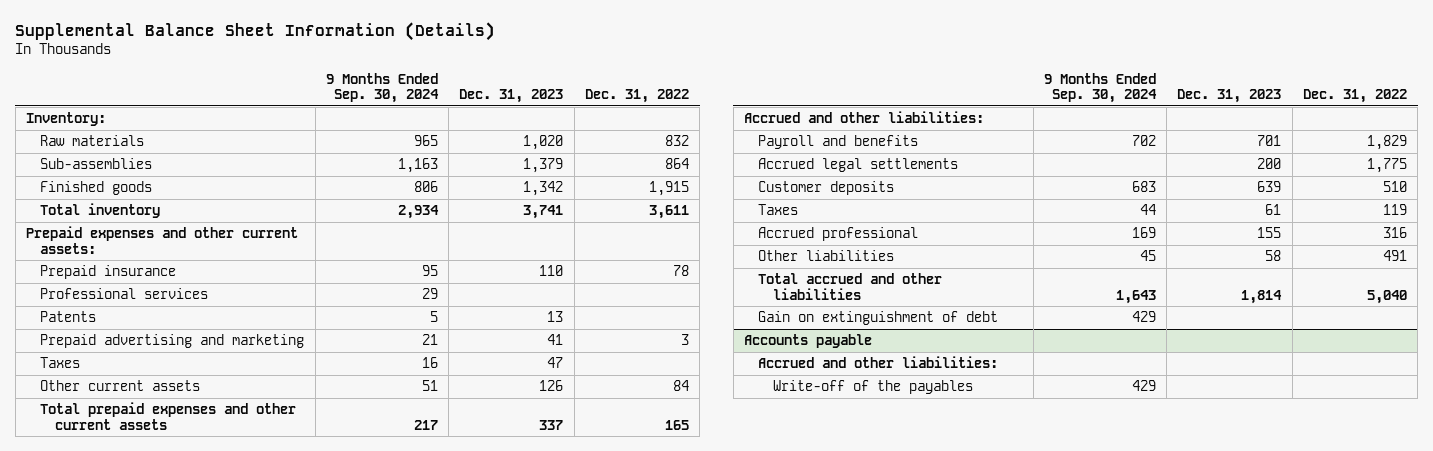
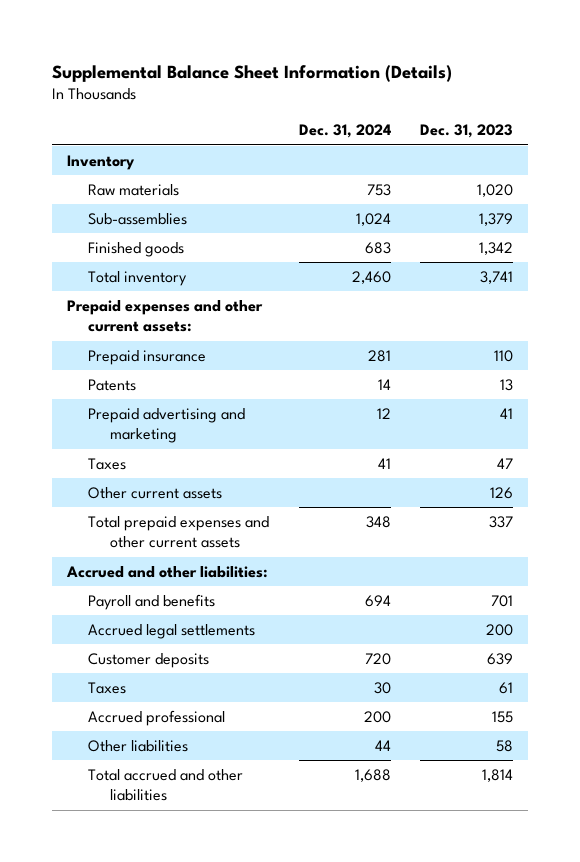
[325,72,439,104] 9 Months Ended Sep. 30, 2024 -> none
[584,89,689,104] Dec. 31, 2022 -> none
none -> [298,124,391,139] Dec. 31, 2024
[26,112,107,127] Inventory: -> [67,155,136,171] Inventory
[40,288,209,300] Professional services -> none
[758,311,999,326] Gain on extinguishment of debt -> none
[743,334,872,349] Accounts payable -> none
[758,356,999,369] Accrued and other liabilities: -> none
[772,380,973,395] Write-off of the payables -> none

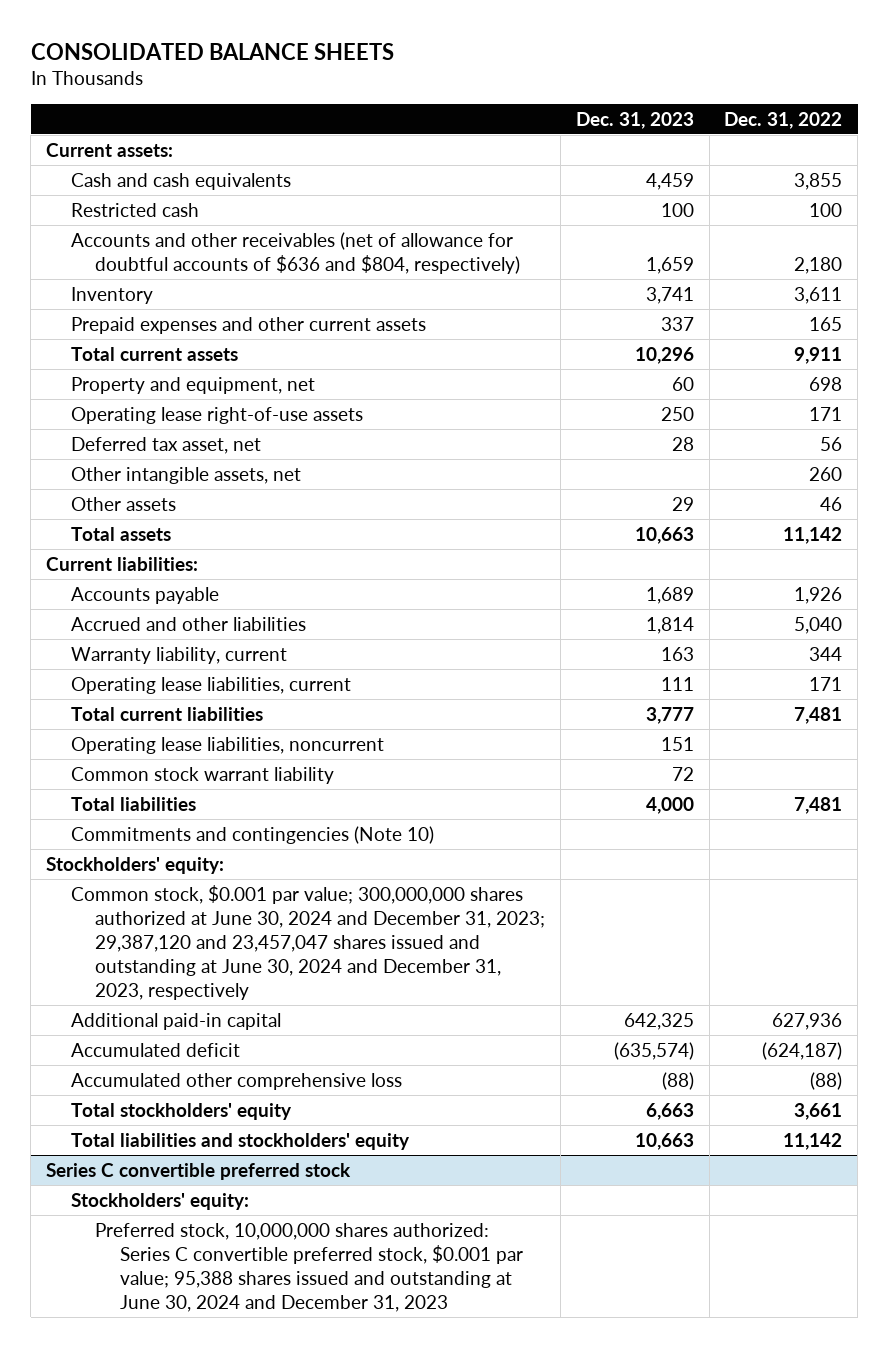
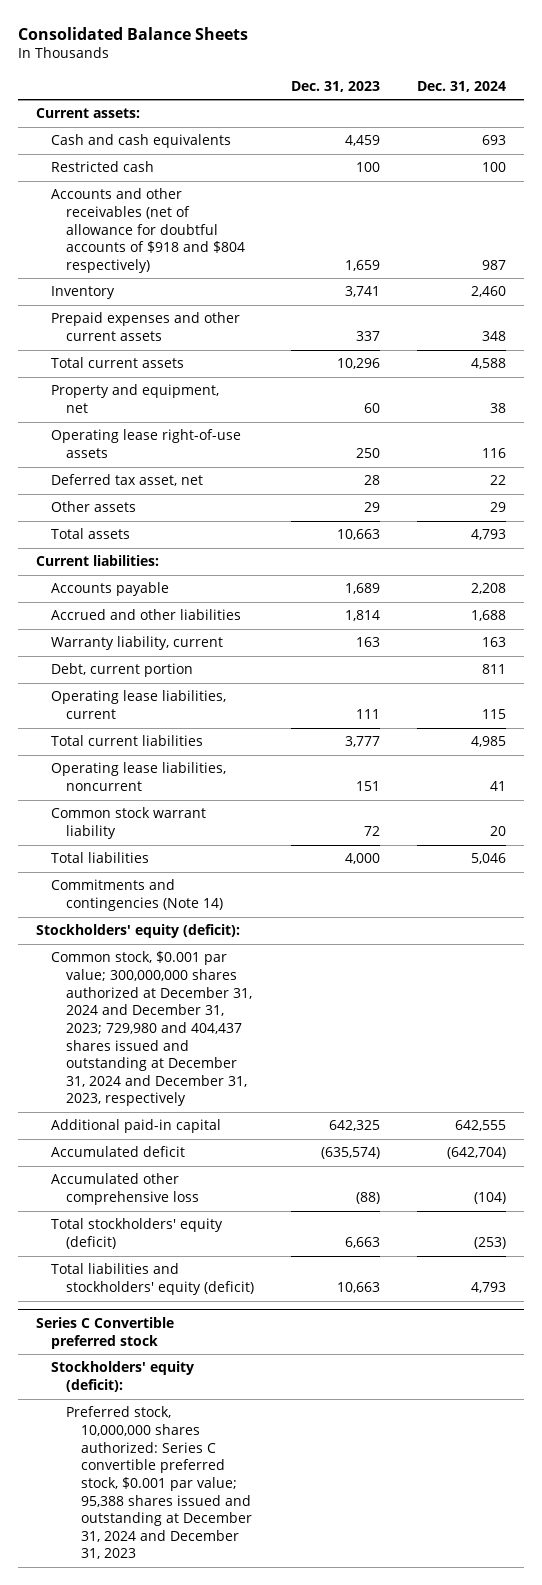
[30,42,394,60] CONSOLIDATED BALANCE SHEETS -> [17,26,248,40] Consolidated Balance Sheets
[724,111,843,129] Dec. 31, 2022 -> none
none -> [417,80,507,92] Dec. 31, 2024
[70,231,521,274] Accounts and other receivables (net of allowance for doubtful accounts of $636 and $804, respectively) -> [51,188,246,273] Accounts and other receivables (net of allowance for doubtful accounts of $918 and $804 respectively)
[70,466,301,484] Other intangible assets, net -> none
none -> [51,663,194,678] Debt, current portion
[70,825,434,844] Commitments and contingencies (Note 10) -> [51,879,224,912] Commitments and contingencies (Note 14)
[45,856,224,874] Stockholders' equity: -> [36,924,241,939] Stockholders' equity (deficit):
[70,884,546,1000] Common stock, $0.001 par value; 300,000,000 shares authorized at June 30, 2024 and December 31, 2023; 29,387,120 and 23,457,047 shares issued and outstanding at June 30, 2024 and December 31, 2023, respectively -> [51,951,253,1107] Common stock, $0.001 par value; 300,000,000 shares authorized at December 31, 2024 and December 31, 2023; 729,980 and 404,437 shares issued and outstanding at December 31, 2024 and December 31, 2023, respectively
[70,1102,292,1120] Total stockholders' equity -> [51,1218,224,1250] Total stockholders' equity (deficit)
[70,1132,410,1150] Total liabilities and stockholders' equity -> [51,1263,255,1296] Total liabilities and stockholders' equity (deficit)
[45,1162,351,1180] Series C convertible preferred stock -> [36,1317,175,1349] Series C Convertible preferred stock
[70,1192,249,1210] Stockholders' equity: -> [51,1361,195,1393] Stockholders' equity (deficit):
[95,1222,524,1312] Preferred stock, 10,000,000 shares authorized: Series C convertible preferred stock, $0.001 par value; 95,388 shares issued and outstanding at June 30, 2024 and December 31, 2023 -> [66,1406,253,1560] Preferred stock, 10,000,000 shares authorized: Series C convertible preferred stock, $0.001 par value; 95,388 shares issued and outstanding at December 31, 2024 and December 31, 2023

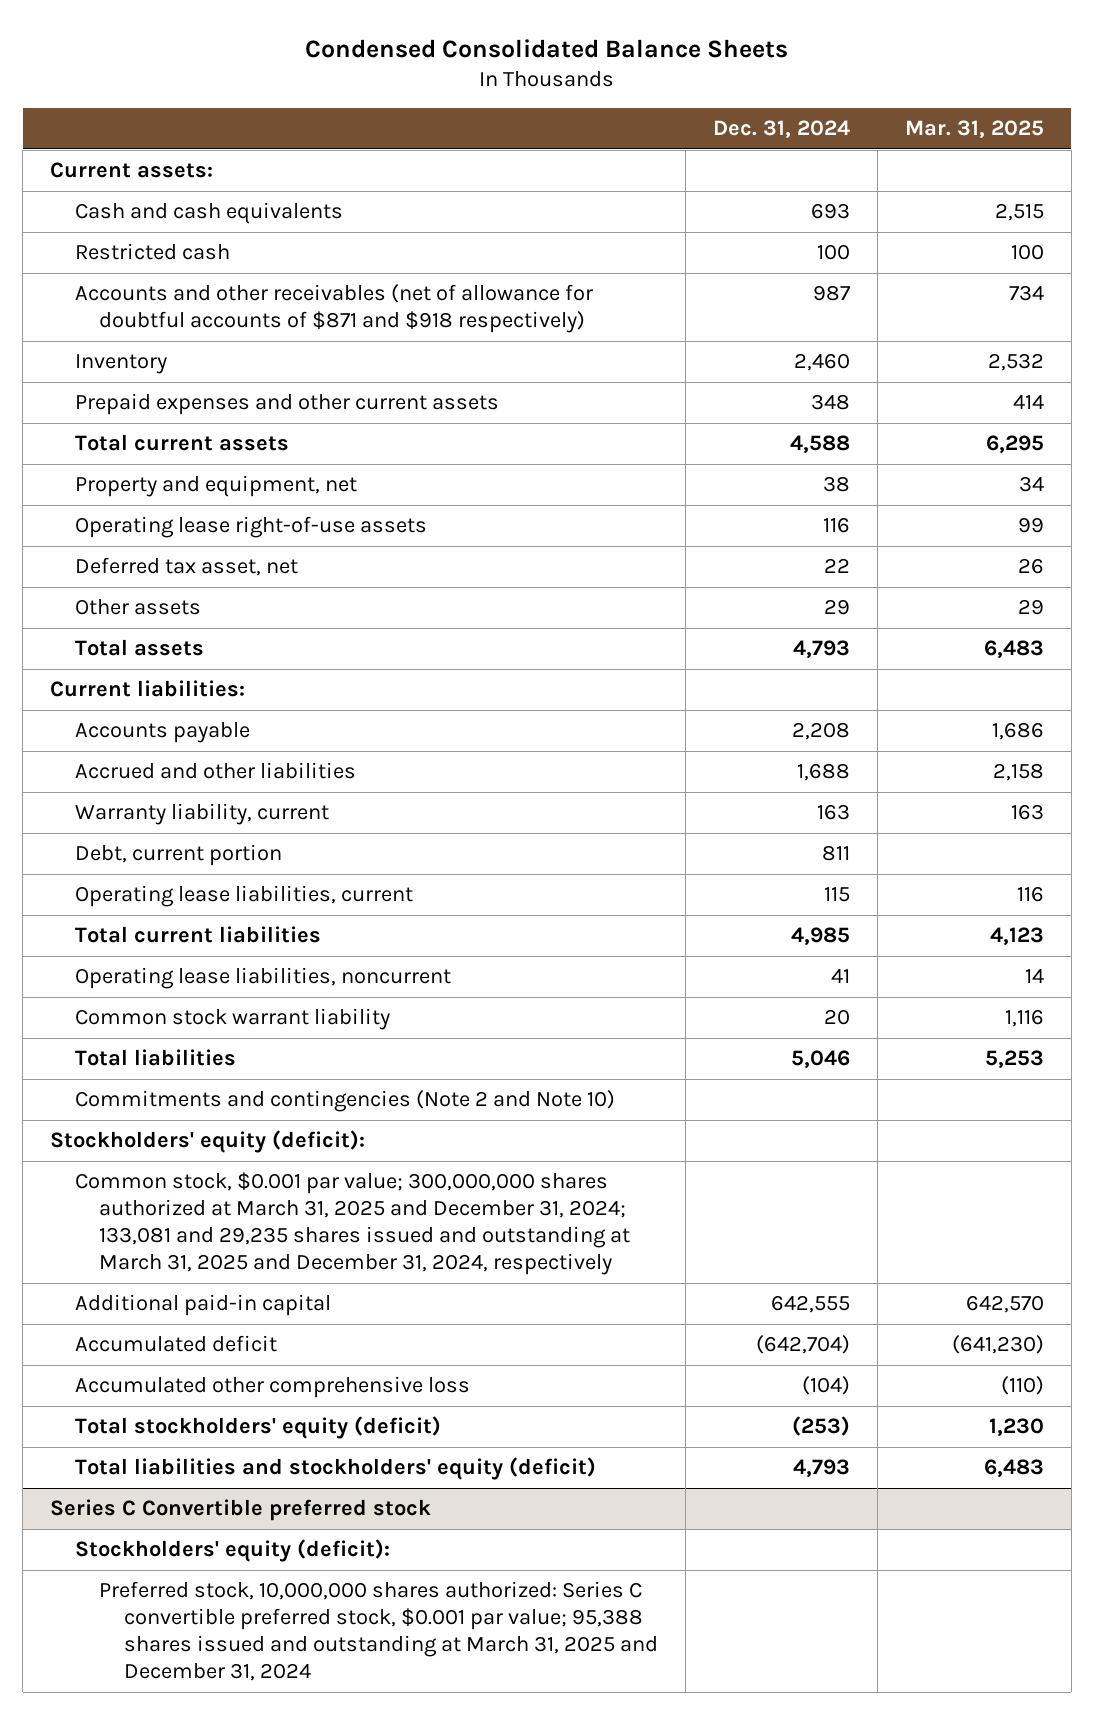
[17,26,248,40] Consolidated Balance Sheets -> [305,38,789,58] Condensed Consolidated Balance Sheets
[291,80,381,92] Dec. 31, 2023 -> none
none -> [904,120,1044,139] Mar. 31, 2025
[51,188,246,273] Accounts and other receivables (net of allowance for doubtful accounts of $918 and $804 respectively) -> [74,284,593,334] Accounts and other receivables (net of allowance for doubtful accounts of $871 and $918 respectively)
[51,879,224,912] Commitments and contingencies (Note 14) -> [74,1090,615,1113] Commitments and contingencies (Note 2 and Note 10)
[51,951,253,1107] Common stock, $0.001 par value; 300,000,000 shares authorized at December 31, 2024 and December 31, 2023; 729,980 and 404,437 shares issued and outstanding at December 31, 2024 and December 31, 2023, respectively -> [74,1172,631,1275] Common stock, $0.001 par value; 300,000,000 shares authorized at March 31, 2025 and December 31, 2024; 133,081 and 29,235 shares issued and outstanding at March 31, 2025 and December 31, 2024, respectively
[66,1406,253,1560] Preferred stock, 10,000,000 shares authorized: Series C convertible preferred stock, $0.001 par value; 95,388 shares issued and outstanding at December 31, 2024 and December 31, 2023 -> [99,1581,658,1681] Preferred stock, 10,000,000 shares authorized: Series C convertible preferred stock, $0.001 par value; 95,388 shares issued and outstanding at March 31, 2025 and December 31, 2024

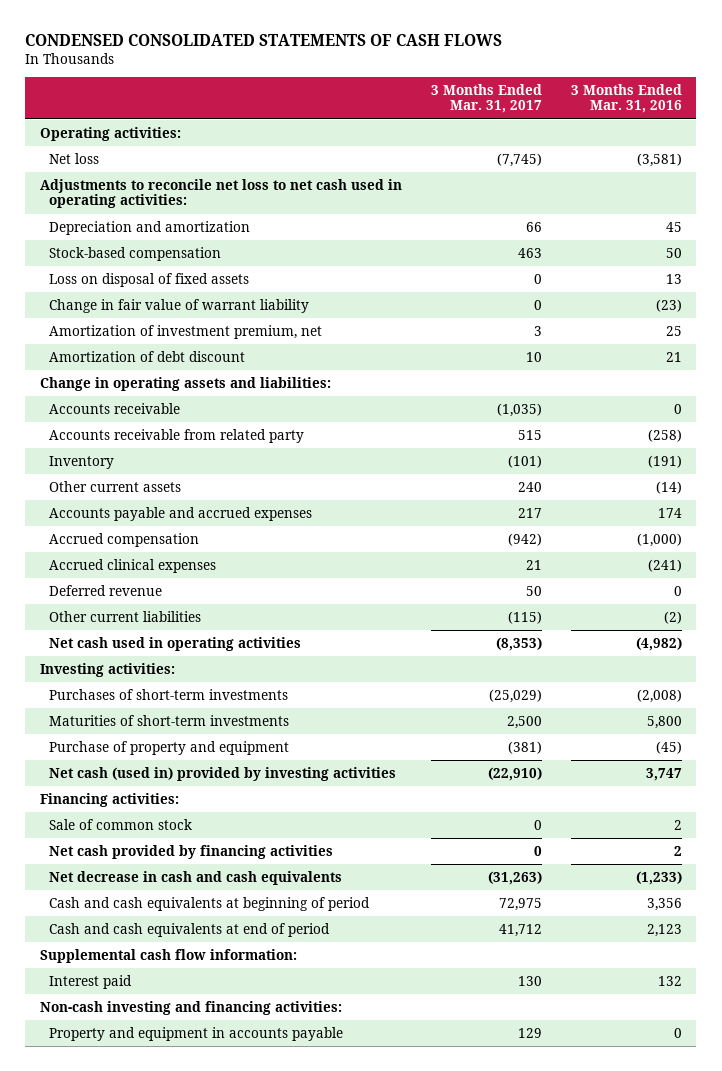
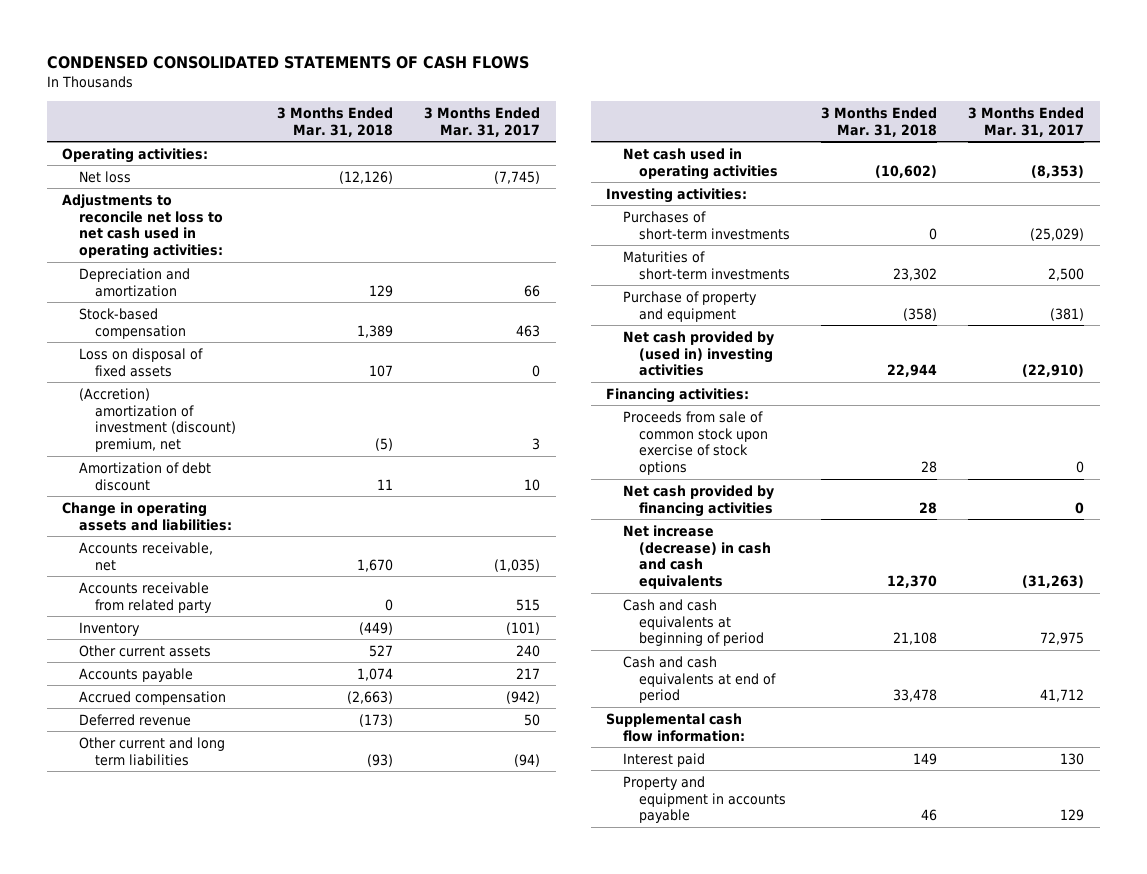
[570,83,682,114] 3 Months Ended Mar. 31, 2016 -> none
none -> [277,106,394,137] 3 Months Ended Mar. 31, 2018
[49,298,310,313] Change in fair value of warrant liability -> none
[49,324,323,339] Amortization of investment premium, net -> [78,387,236,453] (Accretion) amortization of investment (discount) premium, net
[49,402,181,414] Accounts receivable -> [78,541,213,571] Accounts receivable, net
[49,506,313,521] Accounts payable and accrued expenses -> [78,667,193,682] Accounts payable
[49,558,217,573] Accrued clinical expenses -> none
[49,610,202,622] Other current liabilities -> [78,736,225,766] Other current and long term liabilities
[507,610,542,624] (115) -> [514,753,541,767] (94)
[49,766,397,781] Net cash (used in) provided by investing activities -> [622,330,774,377] Net cash provided by (used in) investing activities
[49,818,193,830] Sale of common stock -> [622,410,768,476] Proceeds from sale of common stock upon exercise of stock options
[49,870,343,885] Net decrease in cash and cash equivalents -> [622,524,771,590] Net increase (decrease) in cash and cash equivalents
[39,1000,342,1015] Non-cash investing and financing activities: -> none

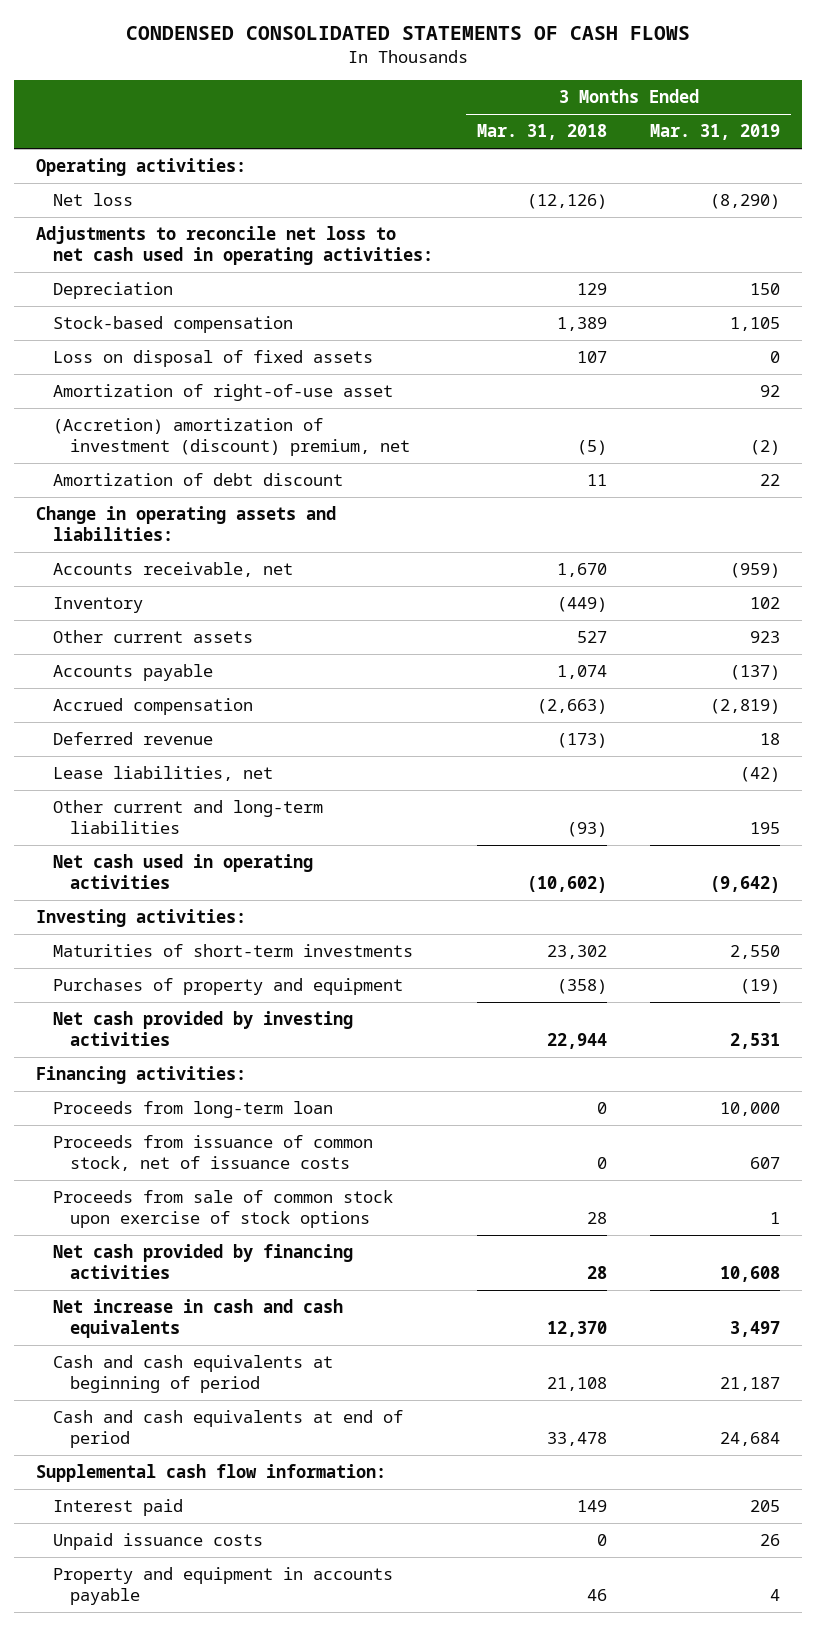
[424,106,541,137] 3 Months Ended Mar. 31, 2017 -> none
none -> [650,124,781,141] Mar. 31, 2019
[78,267,190,297] Depreciation and amortization -> [53,282,174,300] Depreciation
none -> [53,384,394,402] Amortization of right-of-use asset
[78,581,212,613] Accounts receivable from related party -> none
none -> [53,766,274,782] Lease liabilities, net
[78,736,225,766] Other current and long term liabilities -> [53,800,324,834] Other current and long-term liabilities
[622,210,790,240] Purchases of short-term investments -> none
[622,290,757,322] Purchase of property and equipment -> [53,978,404,996] Purchases of property and equipment
[622,330,774,377] Net cash provided by (used in) investing activities -> [53,1011,354,1046] Net cash provided by investing activities
none -> [53,1101,334,1119] Proceeds from long-term loan
none -> [53,1135,374,1171] Proceeds from issuance of common stock, net of issuance costs
[622,524,771,590] Net increase (decrease) in cash and cash equivalents -> [53,1299,344,1338] Net increase in cash and cash equivalents
none -> [53,1533,264,1551] Unpaid issuance costs

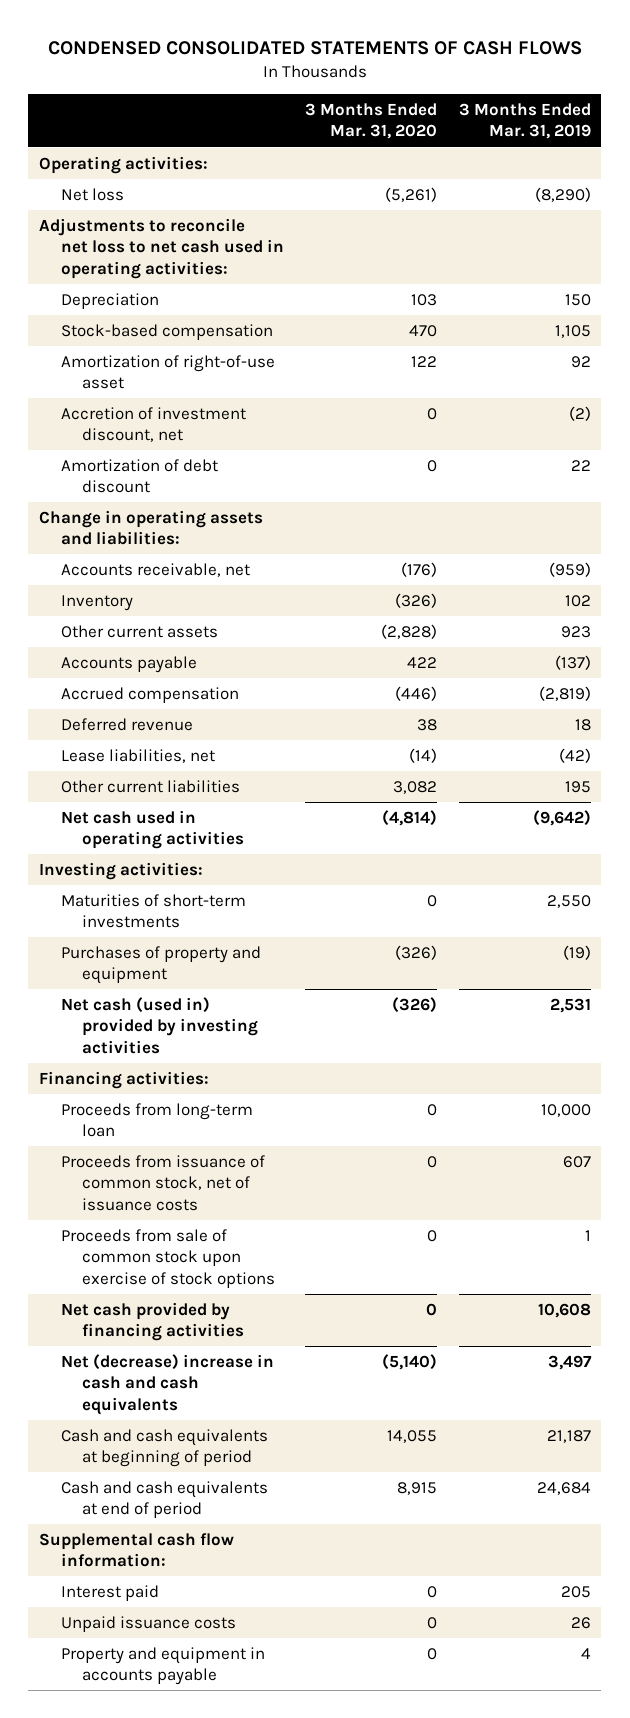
[476,124,607,141] Mar. 31, 2018 -> none
none -> [305,102,438,140] 3 Months Ended Mar. 31, 2020
[53,350,374,368] Loss on disposal of fixed assets -> none
[53,418,411,456] (Accretion) amortization of investment (discount) premium, net -> [60,406,246,443] Accretion of investment discount, net
[53,800,324,834] Other current and long-term liabilities -> [60,779,240,793] Other current liabilities
[53,1011,354,1046] Net cash provided by investing activities -> [60,996,259,1054] Net cash (used in) provided by investing activities
[53,1299,344,1338] Net increase in cash and cash equivalents -> [60,1353,274,1415] Net (decrease) increase in cash and cash equivalents

